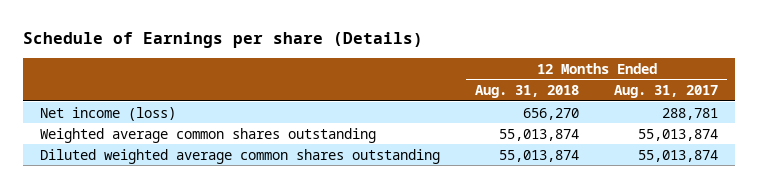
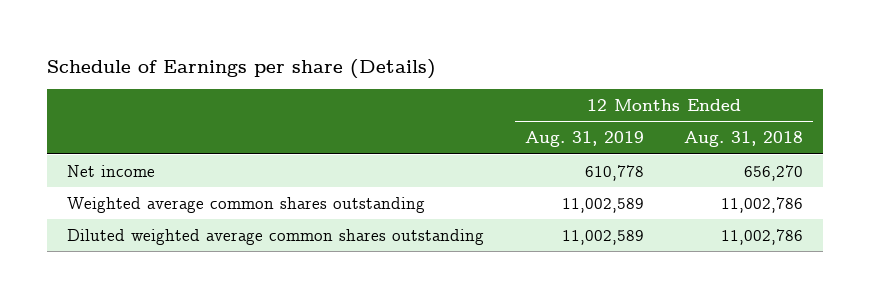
[613,85,718,99] Aug. 31, 2017 -> none
none -> [524,131,644,148] Aug. 31, 2019
[40,106,177,121] Net income (loss) -> [67,164,156,177] Net income
[499,128,580,141] 55,013,874 -> [720,196,803,213] 11,002,786
[499,149,580,162] 55,013,874 -> [720,228,803,245] 11,002,786

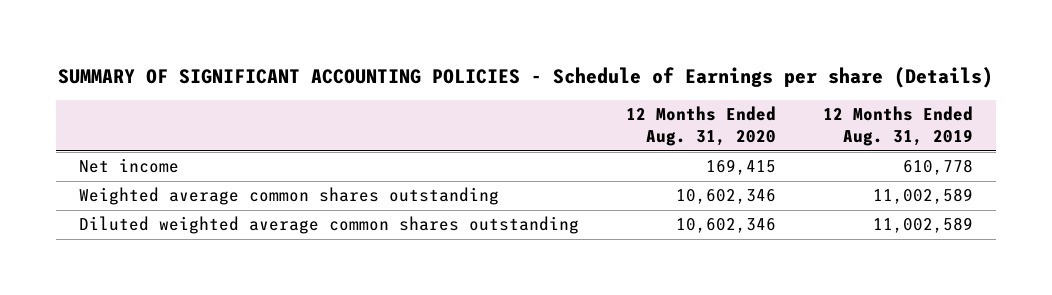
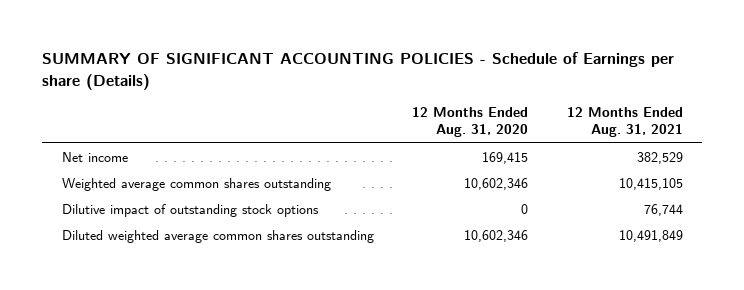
[822,106,973,147] 12 Months Ended Aug. 31, 2019 -> none
none -> [566,107,683,138] 12 Months Ended Aug. 31, 2021
none -> [61,203,319,217] Dilutive impact of outstanding stock options

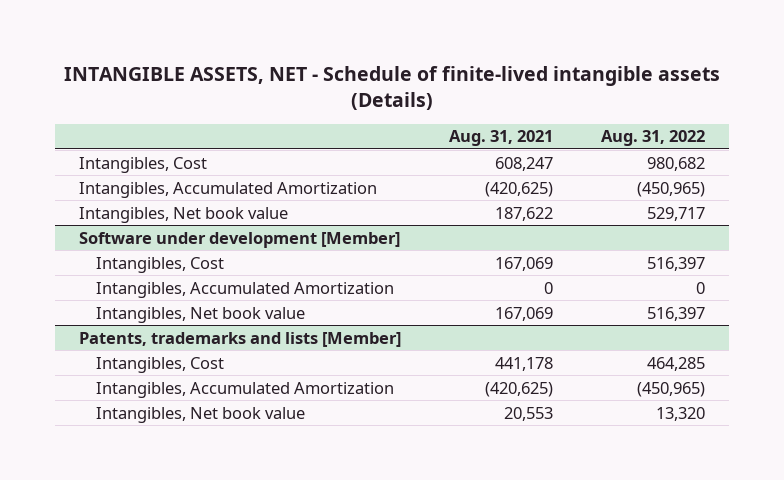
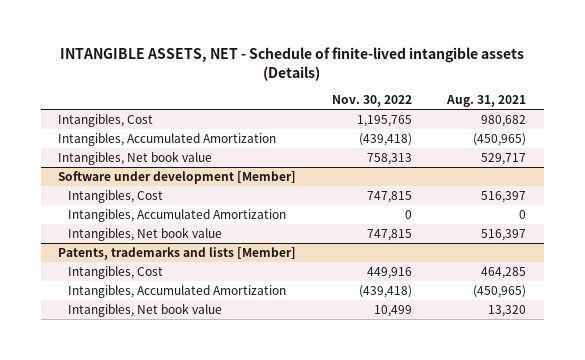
[601,130,706,147] Aug. 31, 2022 -> none
none -> [331,95,412,108] Nov. 30, 2022
[495,156,554,171] 608,247 -> [481,115,527,128] 980,682
[485,181,554,197] (420,625) -> [473,133,527,147] (450,965)
[495,206,554,221] 187,622 -> [481,153,527,166] 529,717
[495,256,554,271] 167,069 -> [481,191,527,204] 516,397
[495,306,554,321] 167,069 -> [481,229,527,242] 516,397
[495,356,554,371] 441,178 -> [481,267,527,280] 464,285
[485,381,554,397] (420,625) -> [473,285,527,299] (450,965)
[504,406,554,421] 20,553 -> [488,305,527,318] 13,320

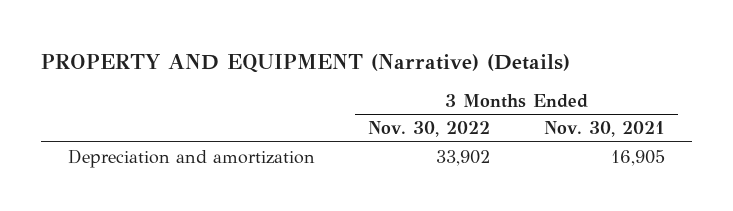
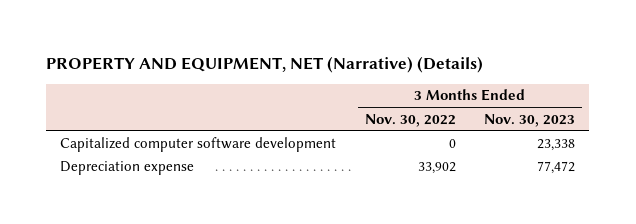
[41,54,571,74] PROPERTY AND EQUIPMENT (Narrative) (Details) -> [46,56,484,74] PROPERTY AND EQUIPMENT, NET (Narrative) (Details)
[543,121,665,138] Nov. 30, 2021 -> none
none -> [484,113,576,127] Nov. 30, 2023
none -> [60,137,337,153] Capitalized computer software development
[68,148,316,168] Depreciation and amortization -> [60,161,195,176] Depreciation expense

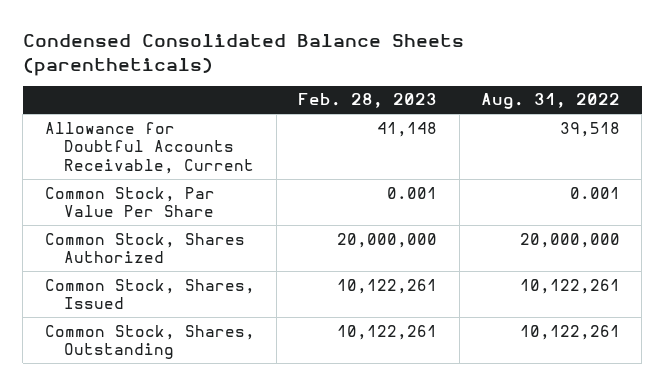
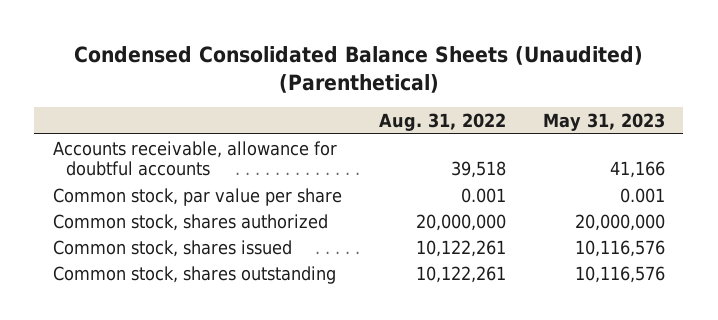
[22,33,464,76] Condensed Consolidated Balance Sheets (parentheticals) -> [73,45,643,93] Condensed Consolidated Balance Sheets (Unaudited) (Parenthetical)
[298,93,438,109] Feb. 28, 2023 -> none
none -> [542,112,665,131] May 31, 2023
[44,121,254,175] Allowance for Doubtful Accounts Receivable, Current -> [52,140,337,177] Accounts receivable, allowance for doubtful accounts
[44,186,215,218] Common Stock, Par Value Per Share -> [52,187,342,206] Common stock, par value per share
[44,232,245,264] Common Stock, Shares Authorized -> [52,213,328,231] Common stock, shares authorized
[44,278,255,310] Common Stock, Shares, Issued -> [52,239,292,257] Common stock, shares issued
[44,324,255,360] Common Stock, Shares, Outstanding -> [52,265,336,284] Common stock, shares outstanding

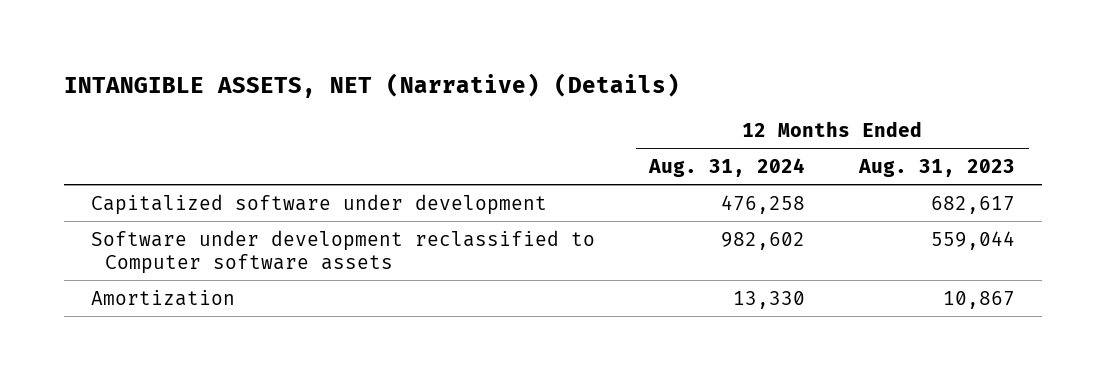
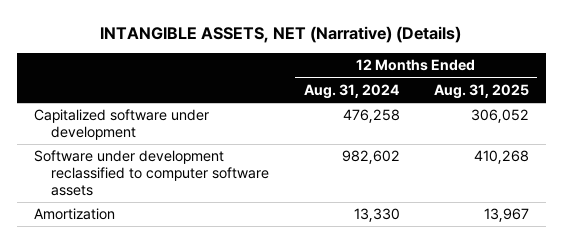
[858,159,1016,178] Aug. 31, 2023 -> none
none -> [433,83,529,99] Aug. 31, 2025
[90,229,595,274] Software under development reclassified to Computer software assets -> [33,150,270,197] Software under development reclassified to computer software assets

